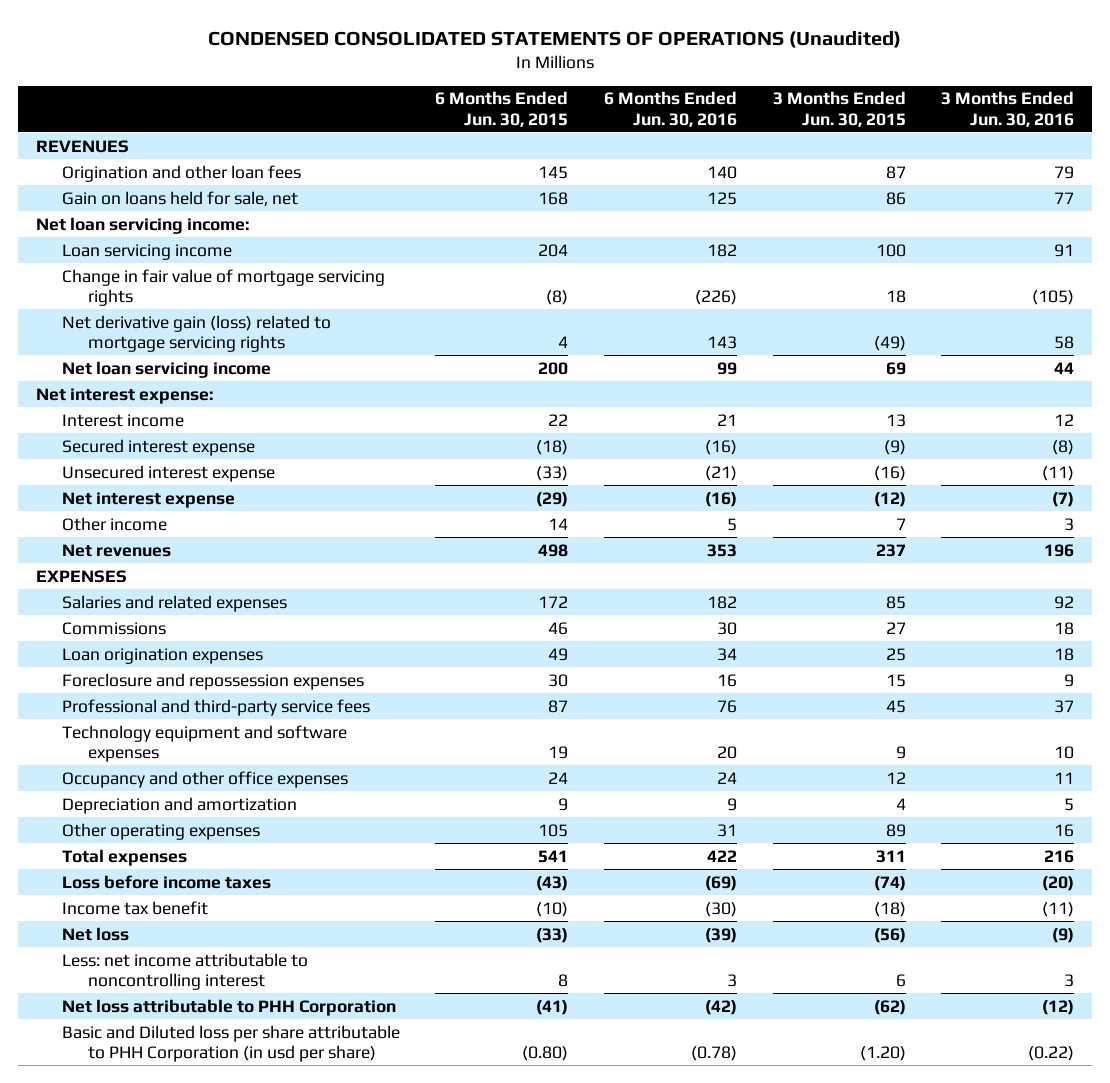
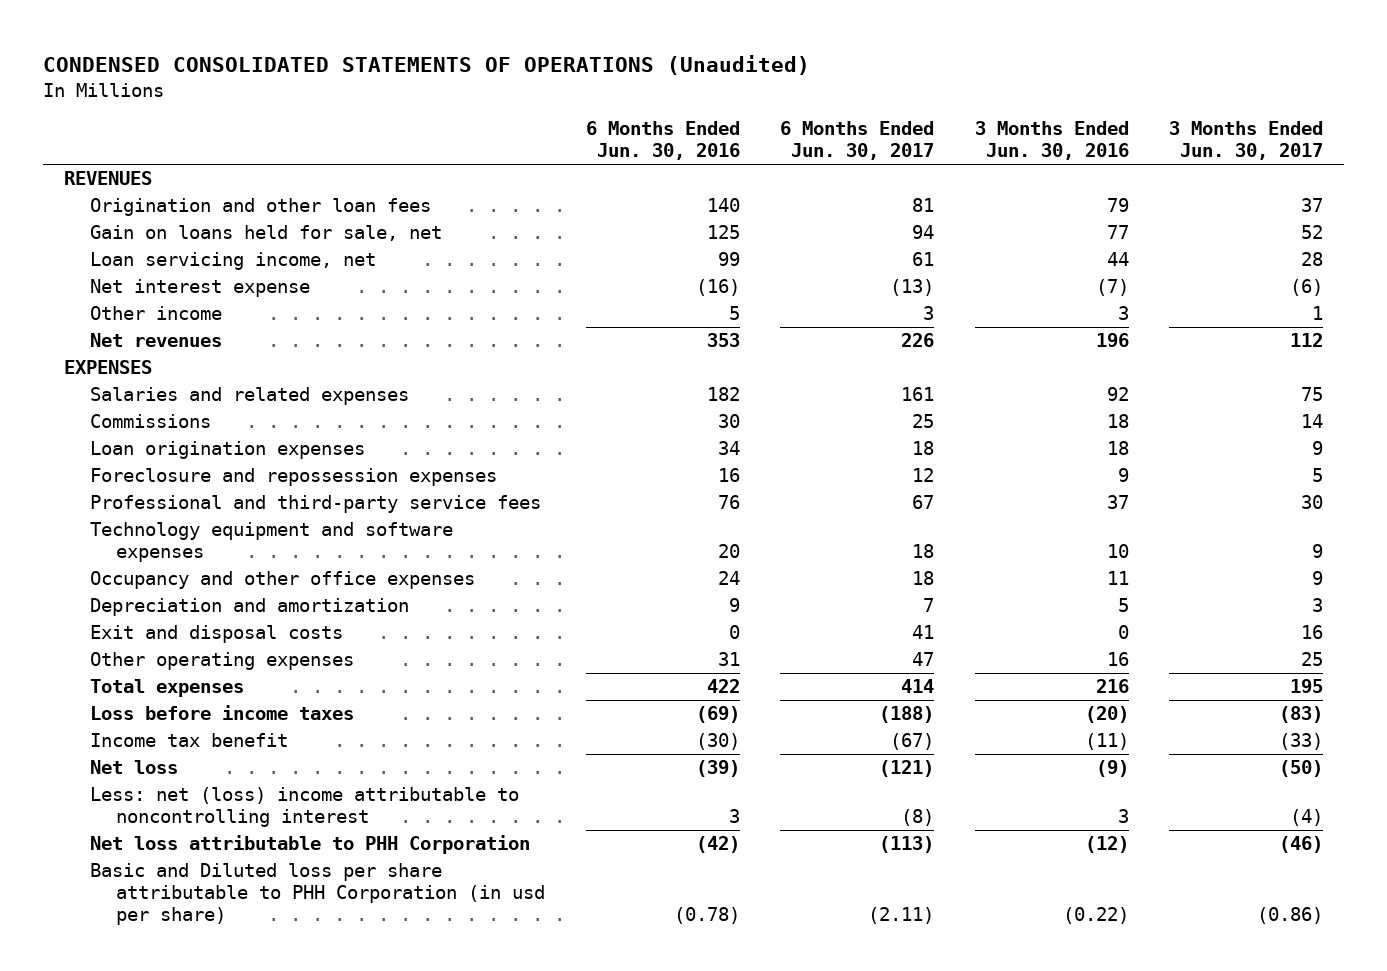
[435,91,569,127] 6 Months Ended Jun. 30, 2015 -> none
[772,91,906,127] 3 Months Ended Jun. 30, 2015 -> none
none -> [780,121,935,161] 6 Months Ended Jun. 30, 2017
none -> [1169,121,1324,161] 3 Months Ended Jun. 30, 2017
[35,216,249,234] Net loan servicing income: -> none
[61,243,232,260] Loan servicing income -> none
[61,268,385,306] Change in fair value of mortgage servicing rights -> none
[61,314,331,352] Net derivative gain (loss) related to mortgage servicing rights -> none
[35,387,213,404] Net interest expense: -> none
[61,413,184,427] Interest income -> none
[61,438,255,456] Secured interest expense -> none
[61,464,275,482] Unsecured interest expense -> none
[61,360,271,378] Net loan servicing income -> [89,252,376,271] Loan servicing income, net
none -> [89,625,343,644] Exit and disposal costs
[61,952,308,990] Less: net income attributable to noncontrolling interest -> [89,787,519,828] Less: net (loss) income attributable to noncontrolling interest

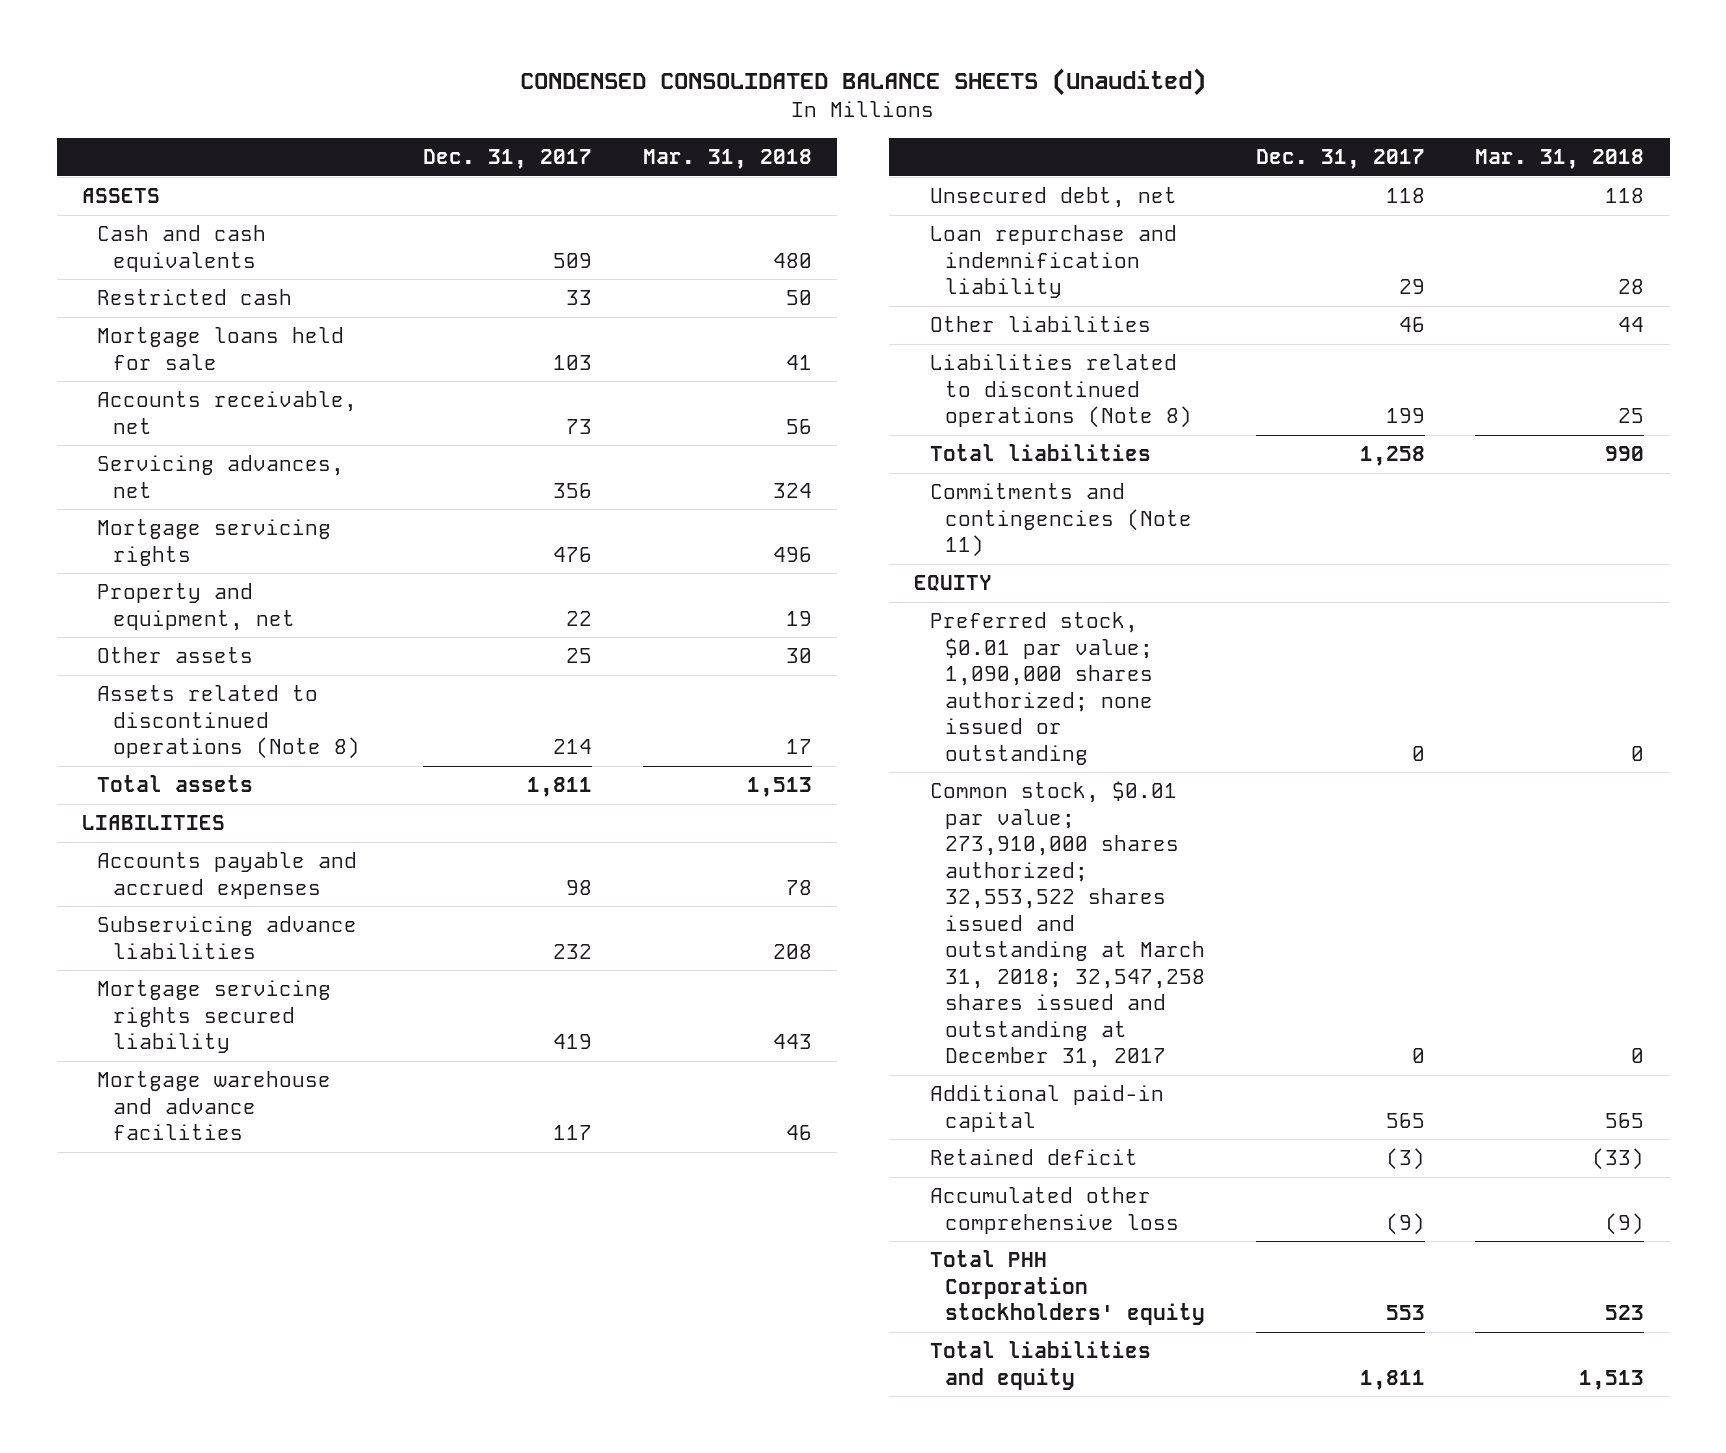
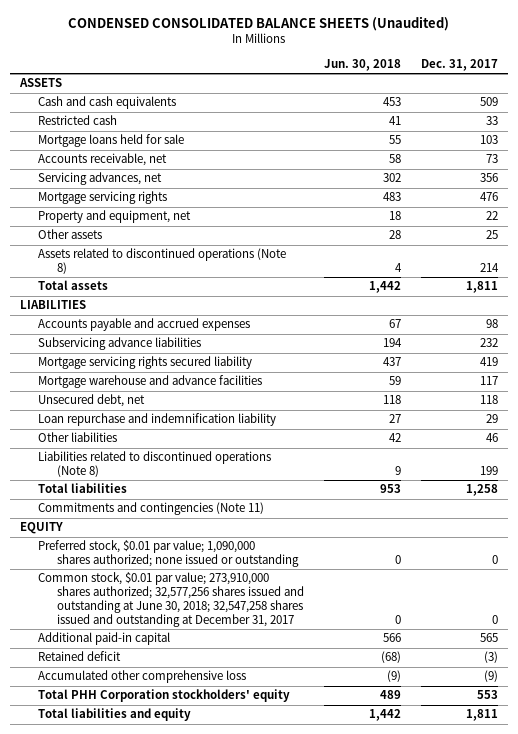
[642,149,812,170] Mar. 31, 2018 -> none
none -> [323,58,401,71] Jun. 30, 2018
[929,781,1206,1069] Common stock, $0.01 par value; 273,910,000 shares authorized; 32,553,522 shares issued and outstanding at March 31, 2018; 32,547,258 shares issued and outstanding at December 31, 2017 -> [38,572,304,627] Common stock, $0.01 par value; 273,910,000 shares authorized; 32,577,256 shares issued and outstanding at June 30, 2018; 32,547,258 shares issued and outstanding at December 31, 2017

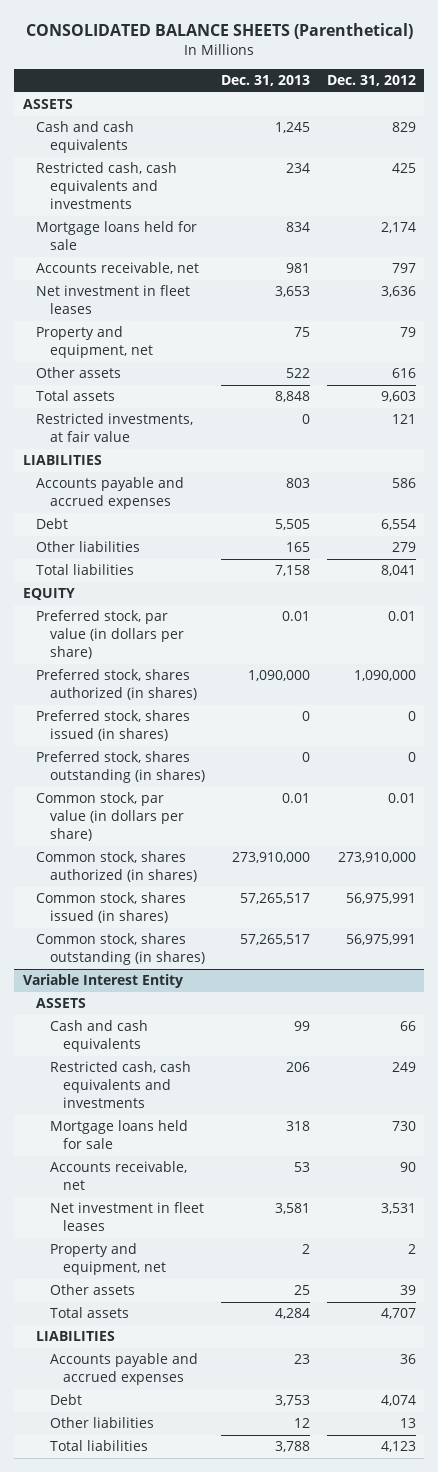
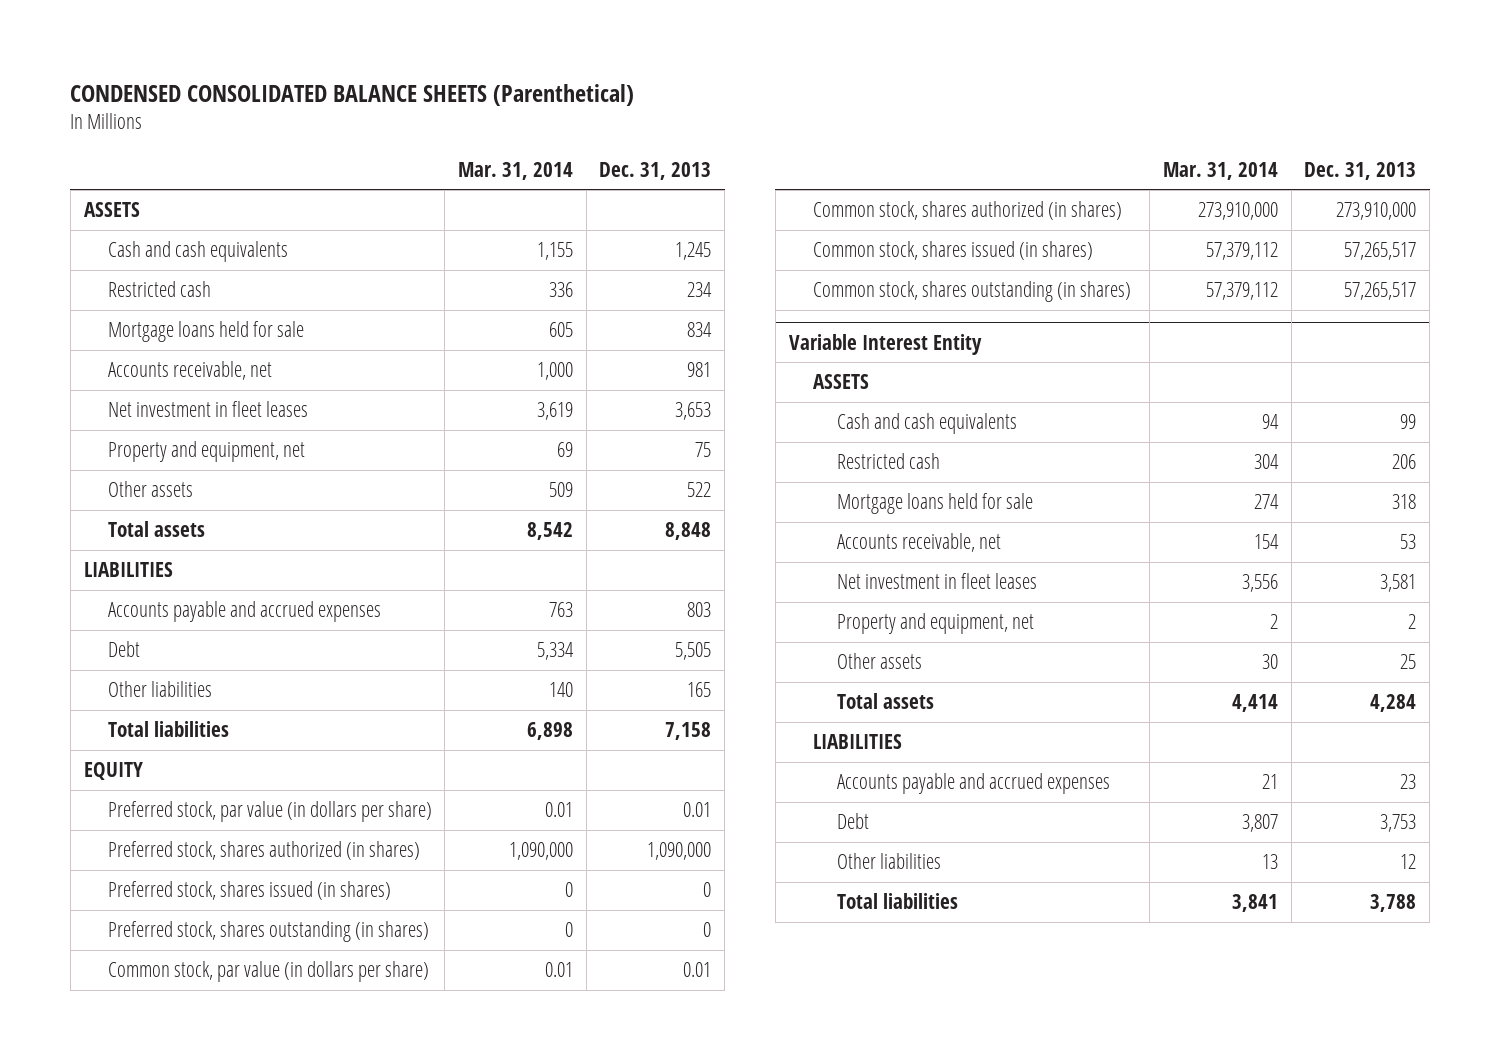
[26,22,414,39] CONSOLIDATED BALANCE SHEETS (Parenthetical) -> [70,83,635,106] CONDENSED CONSOLIDATED BALANCE SHEETS (Parenthetical)
[326,75,416,87] Dec. 31, 2012 -> none
none -> [458,161,574,180] Mar. 31, 2014
[36,162,178,210] Restricted cash, cash equivalents and investments -> [107,280,211,297] Restricted cash
[36,413,194,443] Restricted investments, at fair value -> none
[49,1061,191,1109] Restricted cash, cash equivalents and investments -> none
none -> [836,452,940,469] Restricted cash

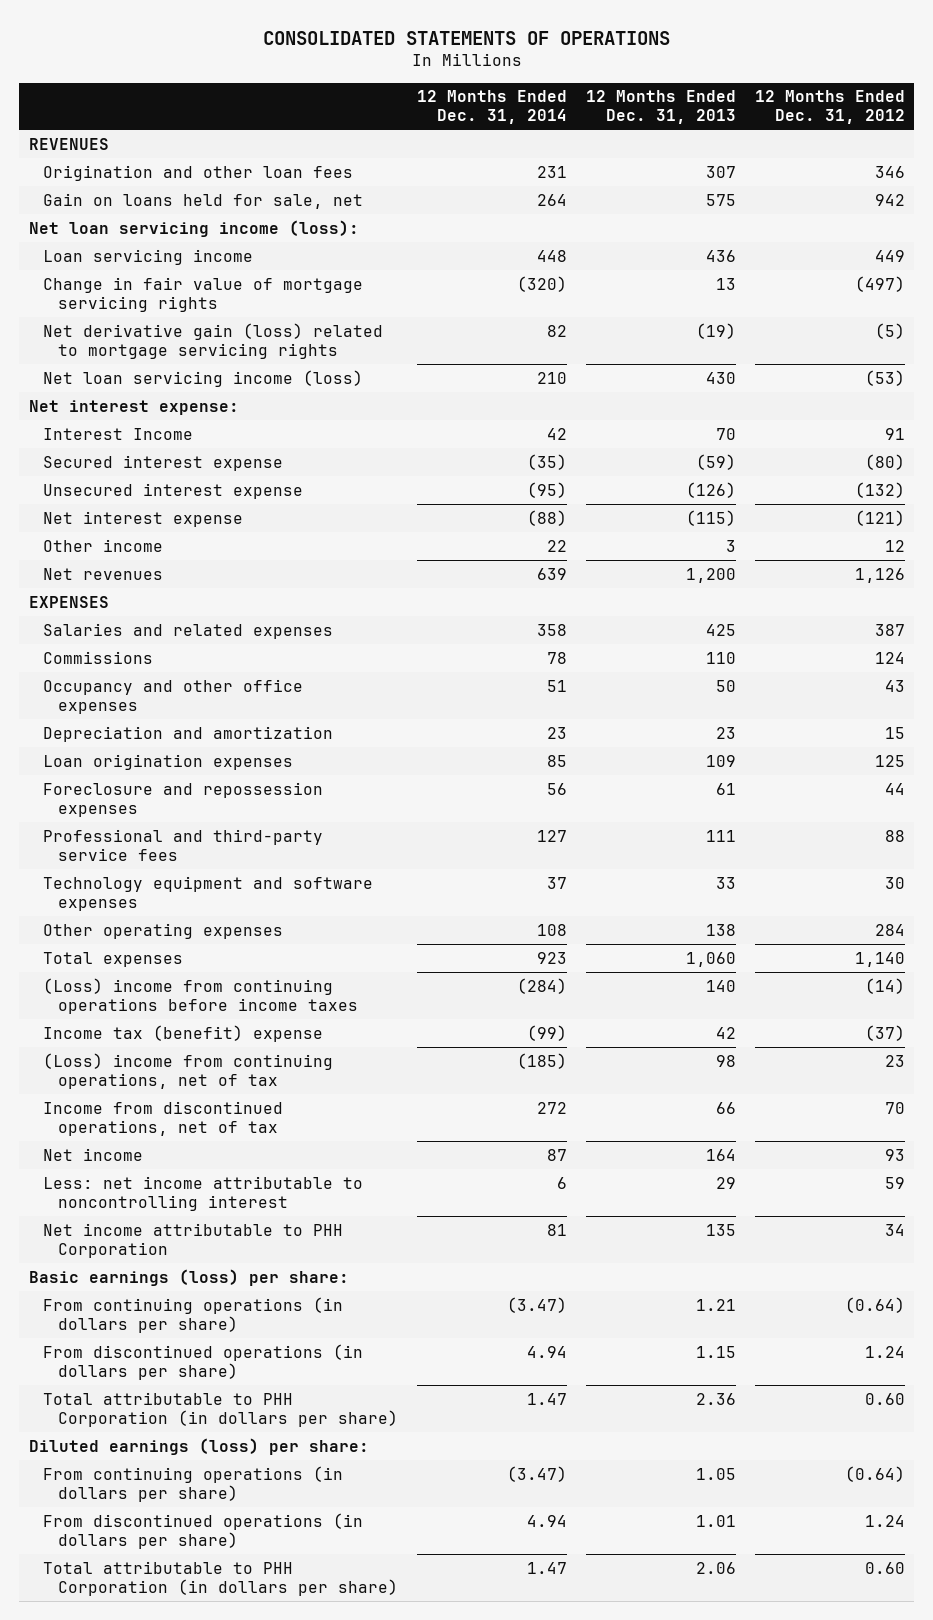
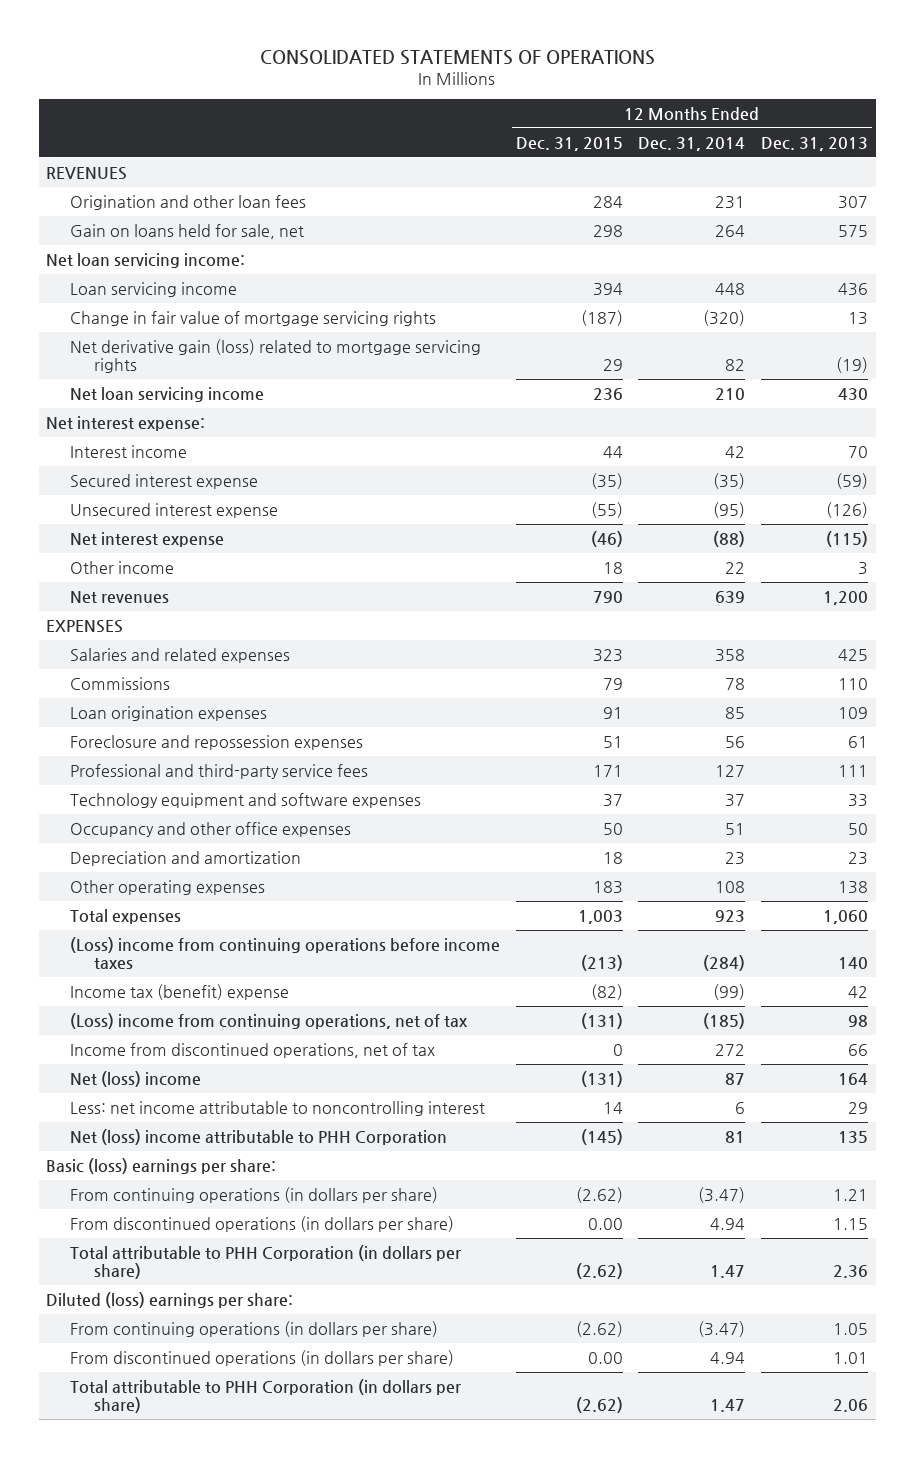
[754,90,905,125] 12 Months Ended Dec. 31, 2012 -> none
none -> [515,136,623,151] Dec. 31, 2015
[28,219,359,237] Net loan servicing income (loss): -> [46,252,246,268] Net loan servicing income:
[43,369,364,387] Net loan servicing income (loss) -> [70,386,265,402] Net loan servicing income
[43,427,194,440] Interest Income -> [70,444,188,458] Interest income
[43,678,304,714] Occupancy and other office expenses -> [70,821,352,837] Occupancy and other office expenses
[43,725,334,742] Depreciation and amortization -> [70,850,302,866] Depreciation and amortization
[43,1147,144,1161] Net income -> [70,1070,202,1087] Net (loss) income
[43,1222,344,1258] Net income attributable to PHH Corporation -> [70,1128,448,1145] Net (loss) income attributable to PHH Corporation
[28,1268,349,1286] Basic earnings (loss) per share: -> [46,1157,277,1174] Basic (loss) earnings per share:
[28,1437,369,1455] Diluted earnings (loss) per share: -> [46,1291,294,1308] Diluted (loss) earnings per share:

